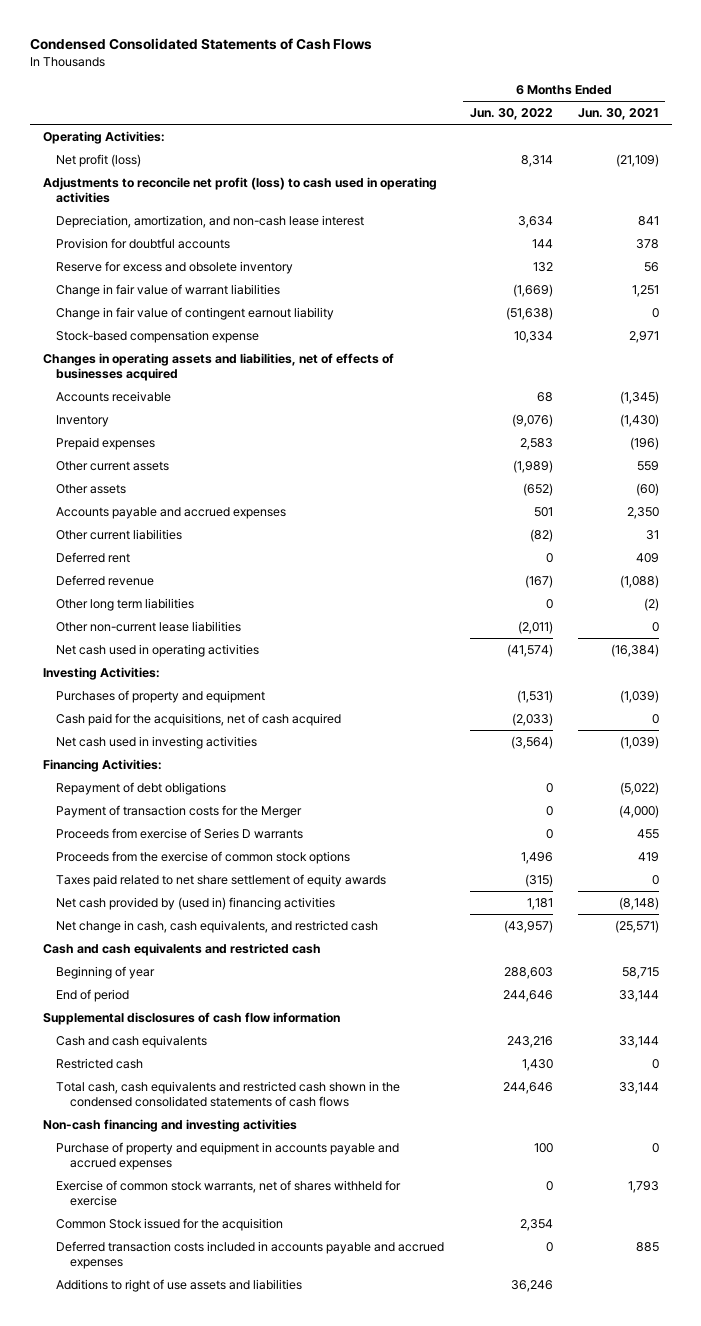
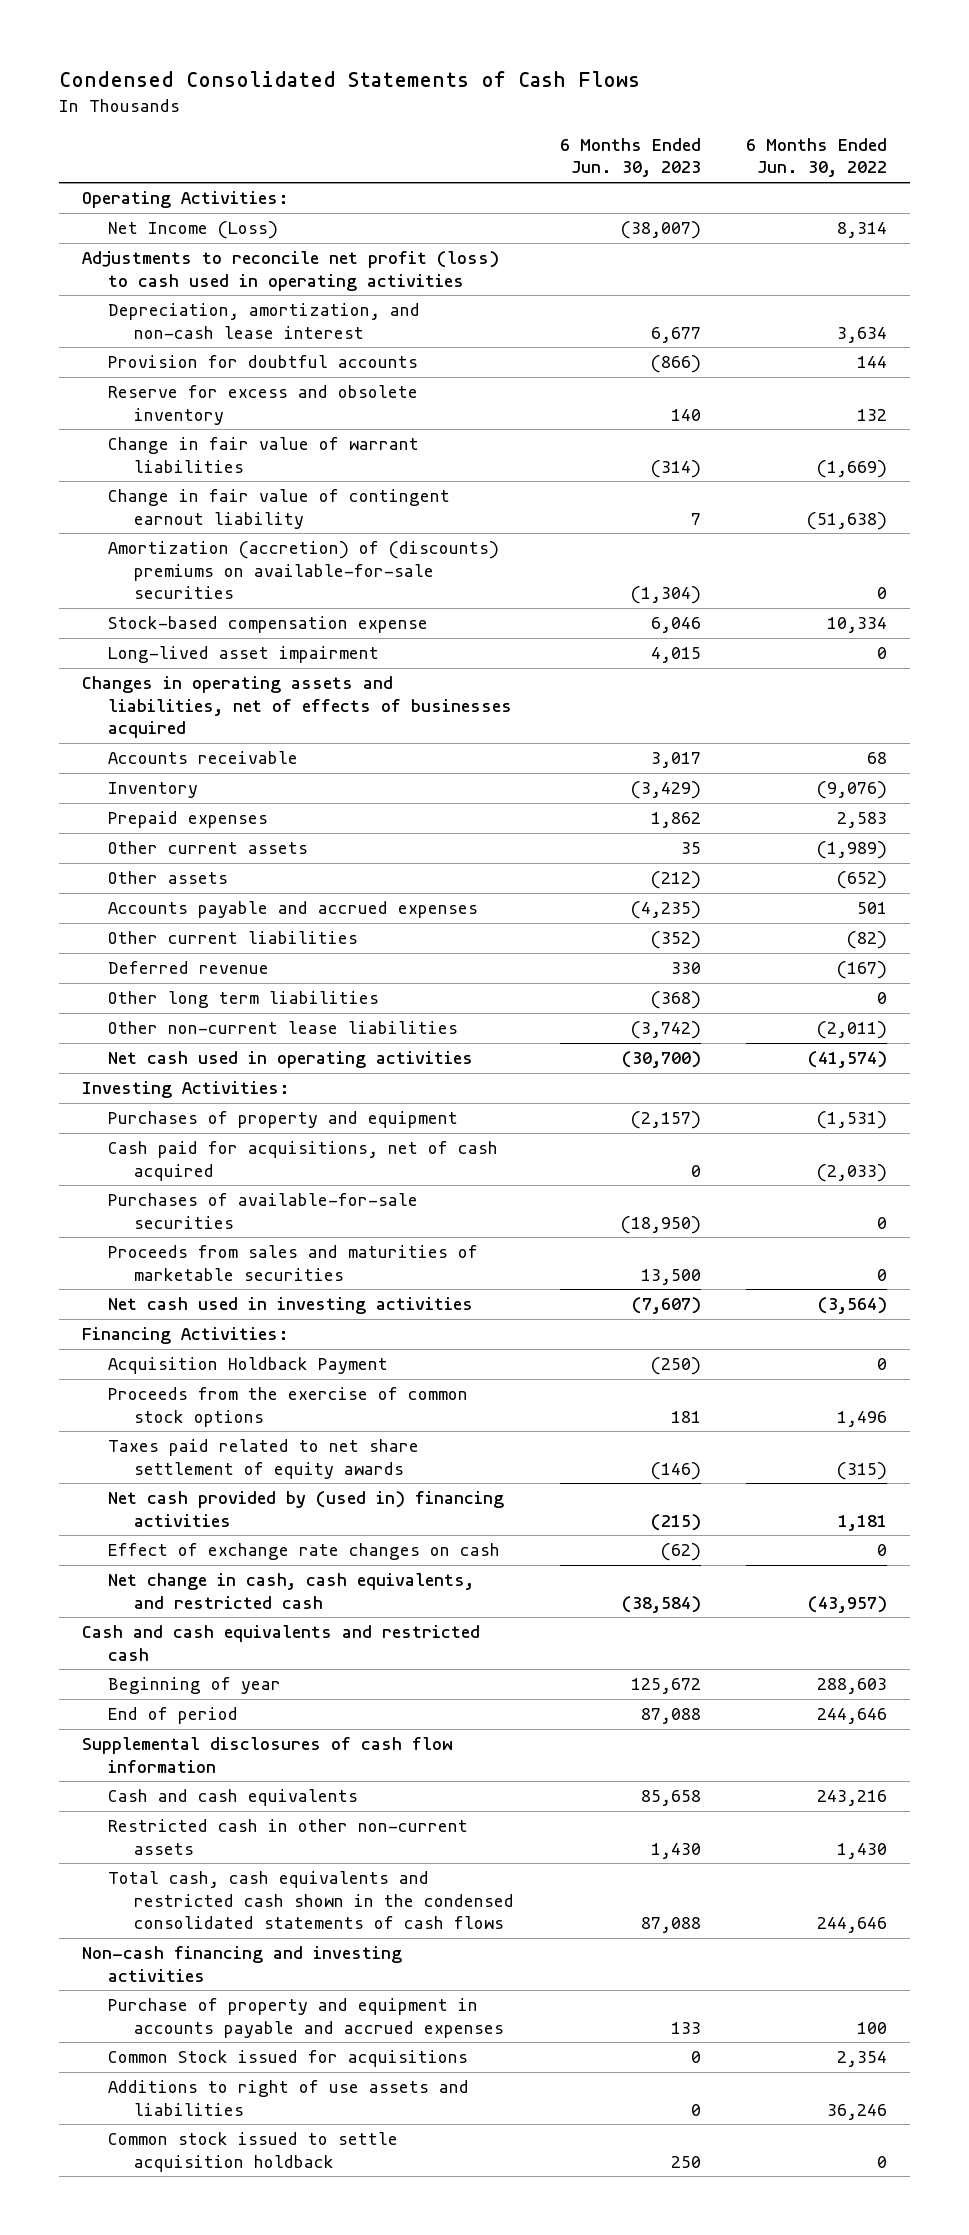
[577,108,659,121] Jun. 30, 2021 -> none
none -> [559,137,701,178] 6 Months Ended Jun. 30, 2023
[56,153,142,167] Net profit (loss) -> [107,221,278,240] Net Income (Loss)
none -> [107,541,499,599] Amortization (accretion) of (discounts) premiums on available-for-sale securities
none -> [107,646,379,664] Long-lived asset impairment
[56,551,131,563] Deferred rent -> none
[56,712,342,726] Cash paid for the acquisitions, net of cash acquired -> [107,1141,498,1181] Cash paid for acquisitions, net of cash acquired
none -> [107,1193,418,1229] Purchases of available-for-sale securities
none -> [107,1245,478,1281] Proceeds from sales and maturities of marketable securities
[56,781,227,795] Repayment of debt obligations -> none
[56,804,303,818] Payment of transaction costs for the Merger -> none
[56,827,304,839] Proceeds from exercise of Series D warrants -> none
none -> [107,1357,388,1375] Acquisition Holdback Payment
none -> [107,1543,500,1561] Effect of exchange rate changes on cash
[56,1057,144,1069] Restricted cash -> [107,1819,468,1855] Restricted cash in other non-current assets
[56,1179,402,1207] Exercise of common stock warrants, net of shares withheld for exercise -> none
[56,1240,445,1270] Deferred transaction costs included in accounts payable and accrued expenses -> none
[56,1217,284,1231] Common Stock issued for the acquisition -> [107,2050,468,2068] Common Stock issued for acquisitions
none -> [107,2132,398,2172] Common stock issued to settle acquisition holdback

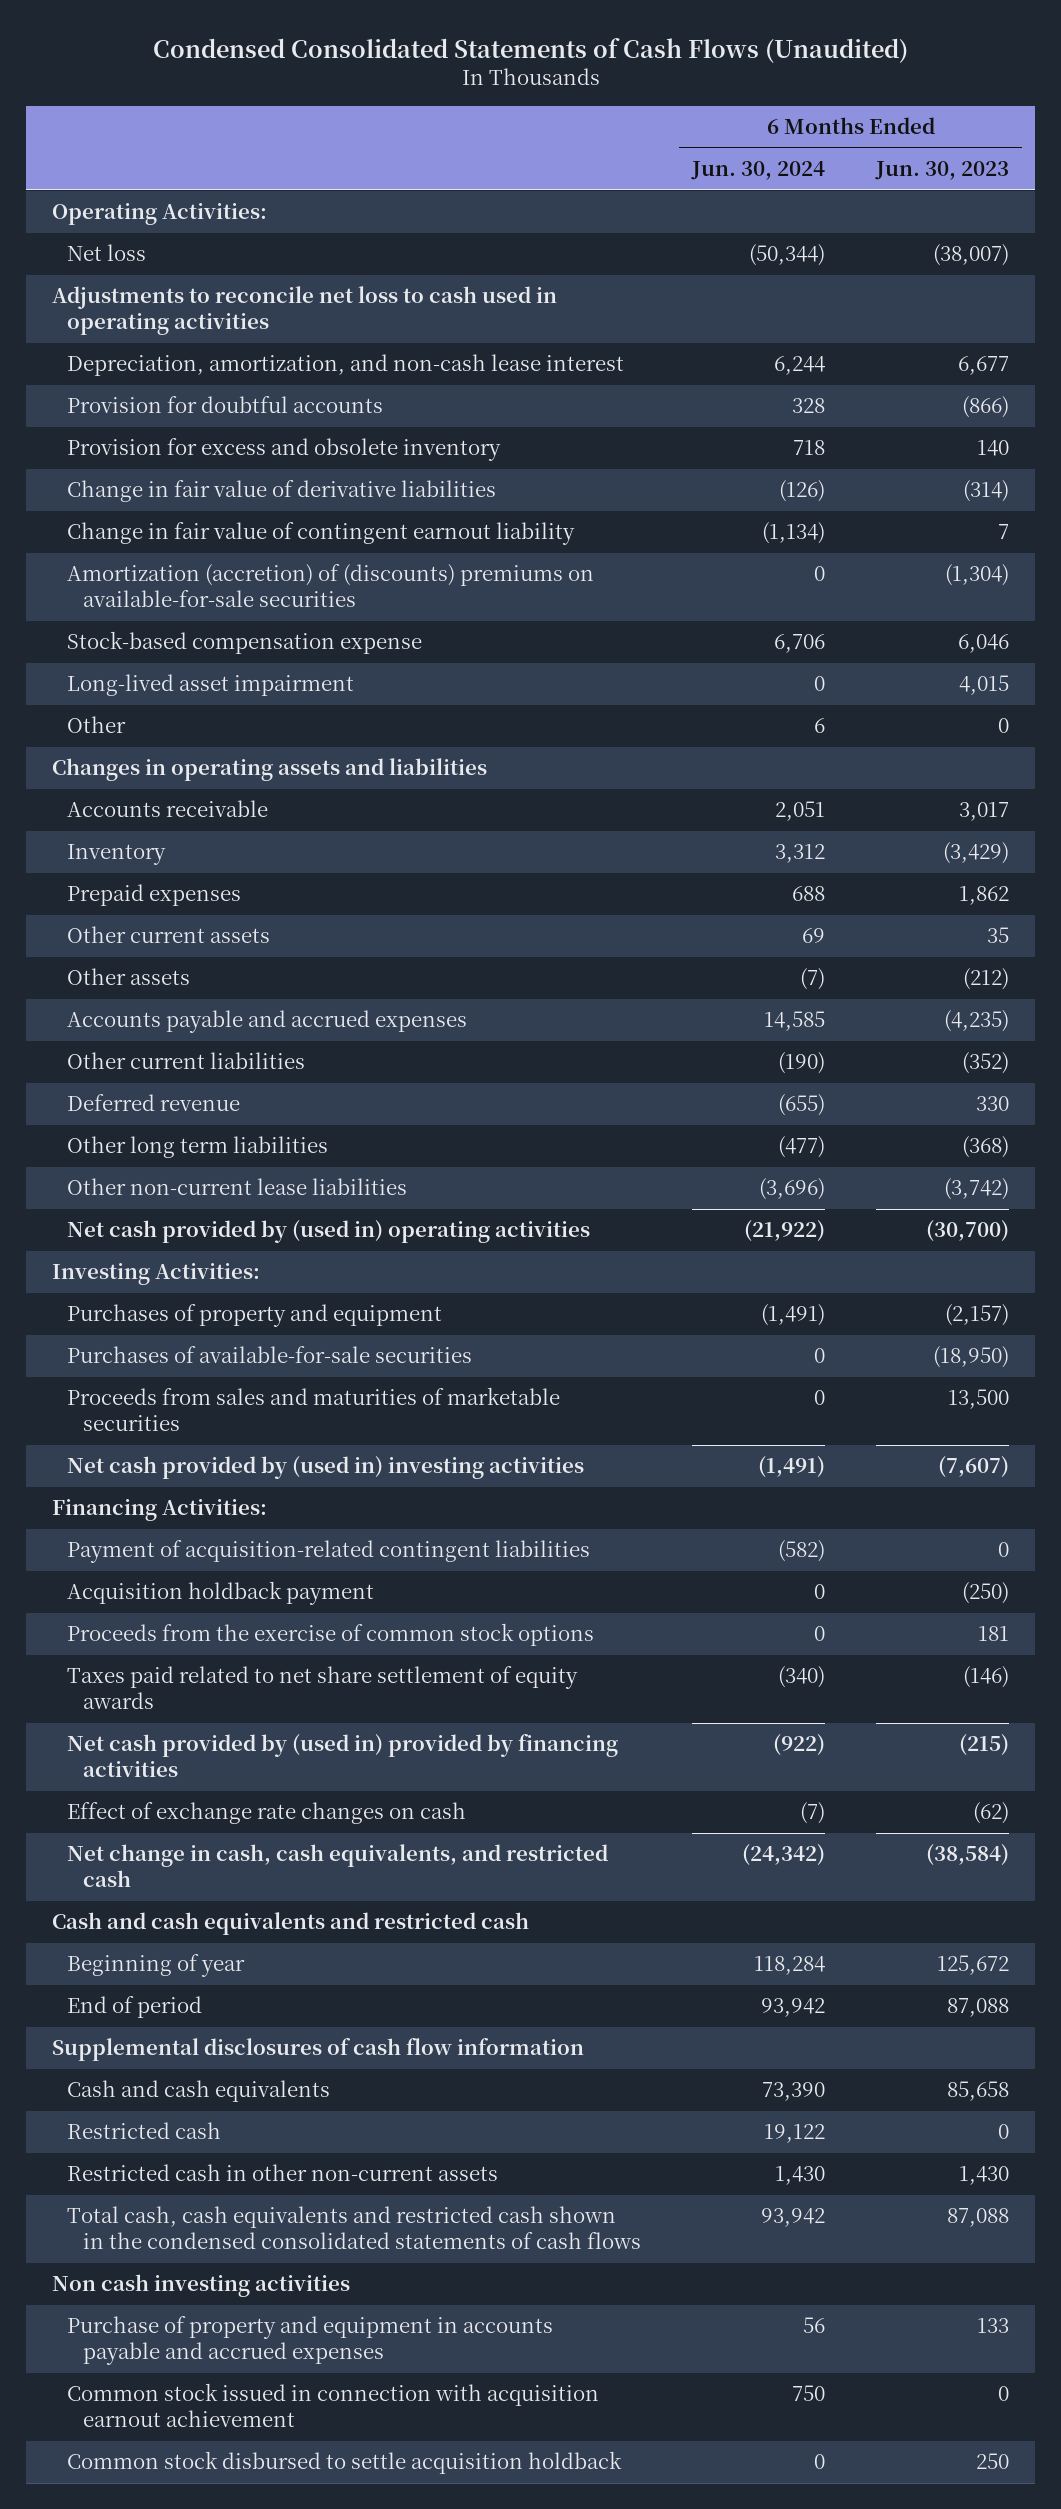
[58,70,640,87] Condensed Consolidated Statements of Cash Flows -> [152,37,908,63] Condensed Consolidated Statements of Cash Flows (Unaudited)
[746,137,888,178] 6 Months Ended Jun. 30, 2022 -> none
none -> [690,161,825,181] Jun. 30, 2024
[107,221,278,240] Net Income (Loss) -> [67,244,147,262] Net loss
[81,251,499,291] Adjustments to reconcile net profit (loss) to cash used in operating activities -> [52,286,558,336] Adjustments to reconcile net loss to cash used in operating activities
[107,385,418,425] Reserve for excess and obsolete inventory -> [67,438,502,462] Provision for excess and obsolete inventory
[107,437,419,473] Change in fair value of warrant liabilities -> [67,480,497,503] Change in fair value of derivative liabilities
none -> [67,716,127,734] Other
[81,676,512,738] Changes in operating assets and liabilities, net of effects of businesses acquired -> [52,758,488,782] Changes in operating assets and liabilities
[107,1051,473,1069] Net cash used in operating activities -> [67,1220,591,1244] Net cash provided by (used in) operating activities
[107,1141,498,1181] Cash paid for acquisitions, net of cash acquired -> none
[107,1297,473,1315] Net cash used in investing activities -> [67,1456,585,1480] Net cash provided by (used in) investing activities
none -> [67,1540,591,1564] Payment of acquisition-related contingent liabilities
[107,1357,388,1375] Acquisition Holdback Payment -> [67,1581,375,1606] Acquisition holdback payment
[107,1491,504,1527] Net cash provided by (used in) financing activities -> [67,1734,619,1778] Net cash provided by (used in) provided by financing activities
none -> [67,2122,222,2140] Restricted cash
[81,1946,402,1982] Non-cash financing and investing activities -> [52,2274,351,2298] Non cash investing activities
[107,2050,468,2068] Common Stock issued for acquisitions -> none
[107,2080,469,2116] Additions to right of use assets and liabilities -> none
none -> [67,2383,600,2428] Common stock issued in connection with acquisition earnout achievement
[107,2132,398,2172] Common stock issued to settle acquisition holdback -> [67,2451,623,2475] Common stock disbursed to settle acquisition holdback

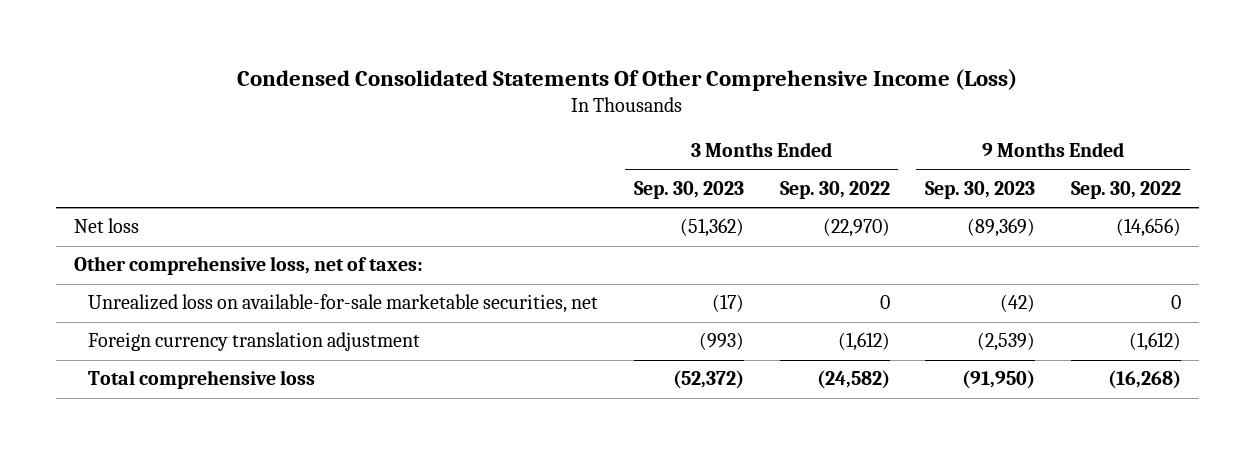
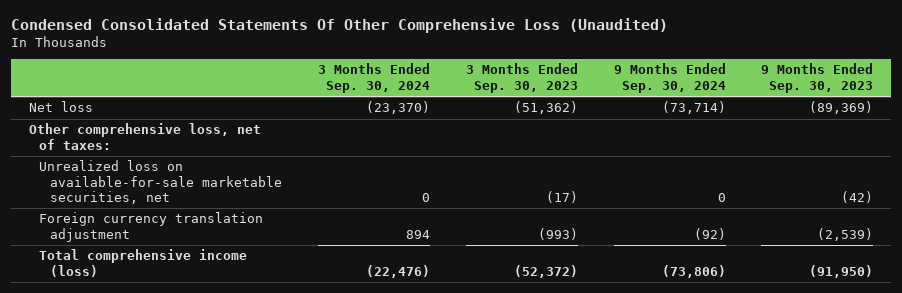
[237,69,1018,92] Condensed Consolidated Statements Of Other Comprehensive Income (Loss) -> [10,17,668,33] Condensed Consolidated Statements Of Other Comprehensive Loss (Unaudited)
[779,180,890,199] Sep. 30, 2022 -> none
[1071,180,1182,199] Sep. 30, 2022 -> none
none -> [317,63,430,93] 3 Months Ended Sep. 30, 2024
none -> [613,63,726,93] 9 Months Ended Sep. 30, 2024
[88,370,316,390] Total comprehensive loss -> [39,249,248,277] Total comprehensive income (loss)

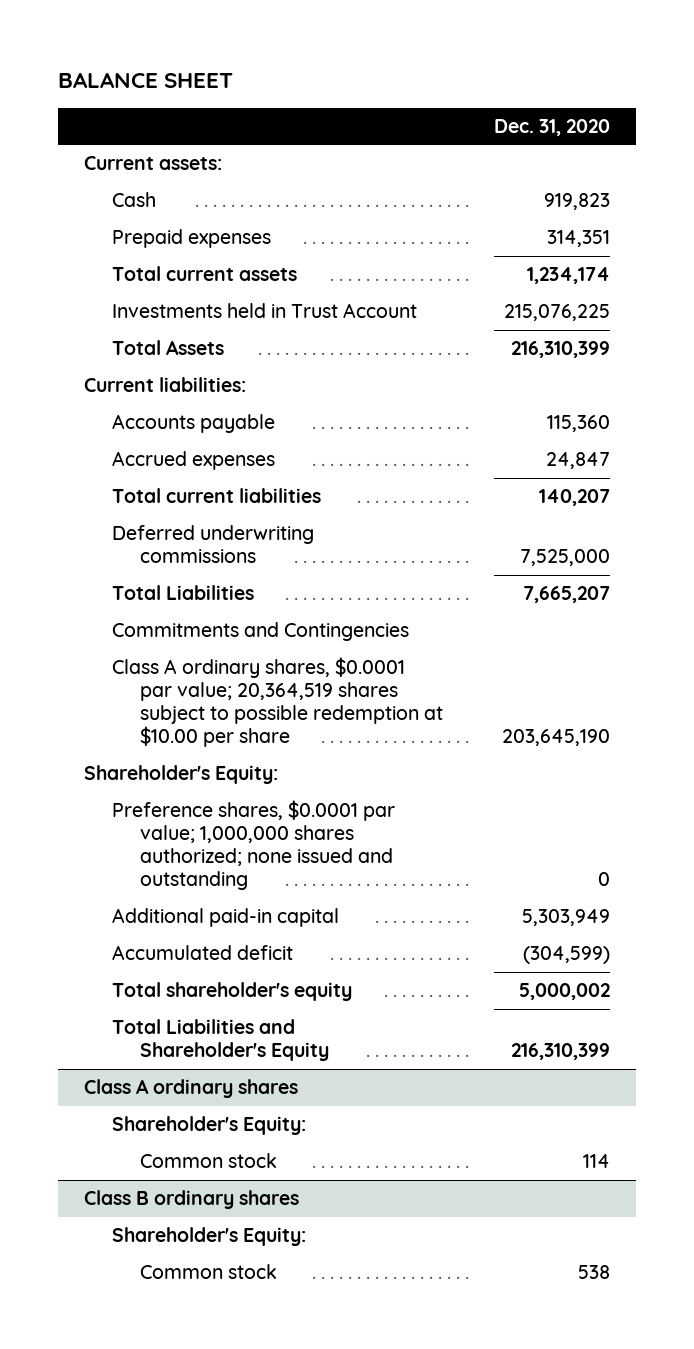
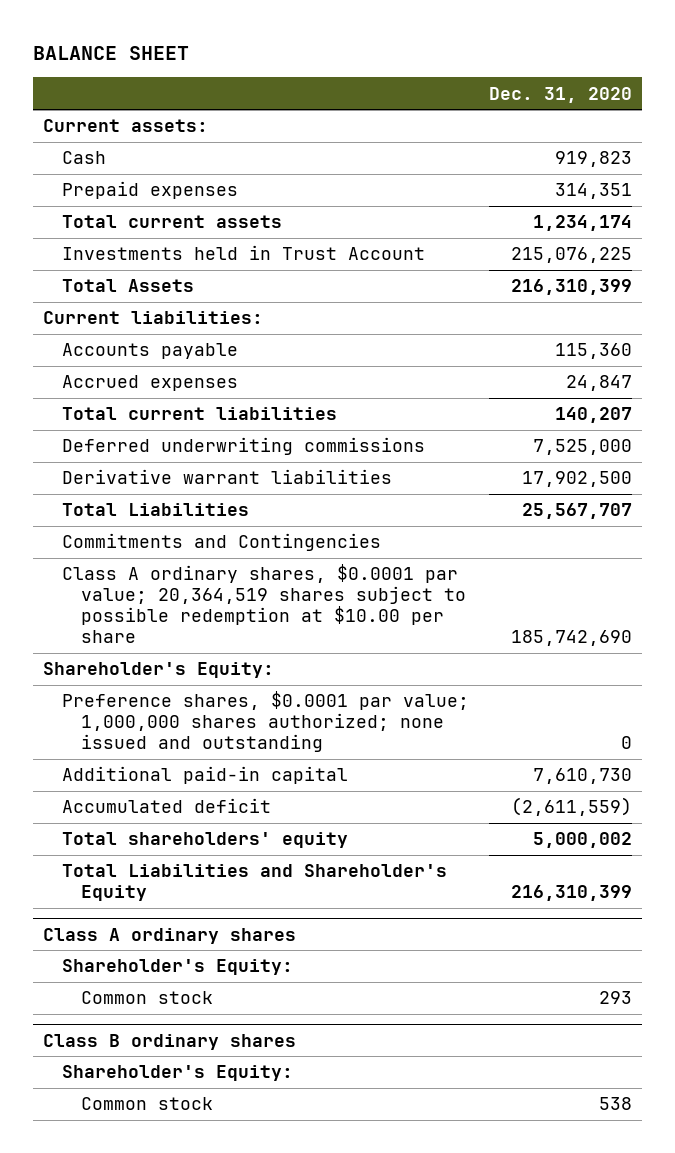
none -> [62,469,393,485] Derivative warrant liabilities
[523,586,611,604] 7,665,207 -> [521,503,632,520] 25,567,707
[502,729,611,747] 203,645,190 -> [510,630,632,647] 185,742,690
[522,909,611,927] 5,303,949 -> [532,768,632,785] 7,610,730
[523,946,611,965] (304,599) -> [510,797,632,817] (2,611,559)
[111,982,352,1002] Total shareholder's equity -> [62,832,349,849] Total shareholders' equity
[583,1154,611,1169] 114 -> [598,991,632,1005] 293

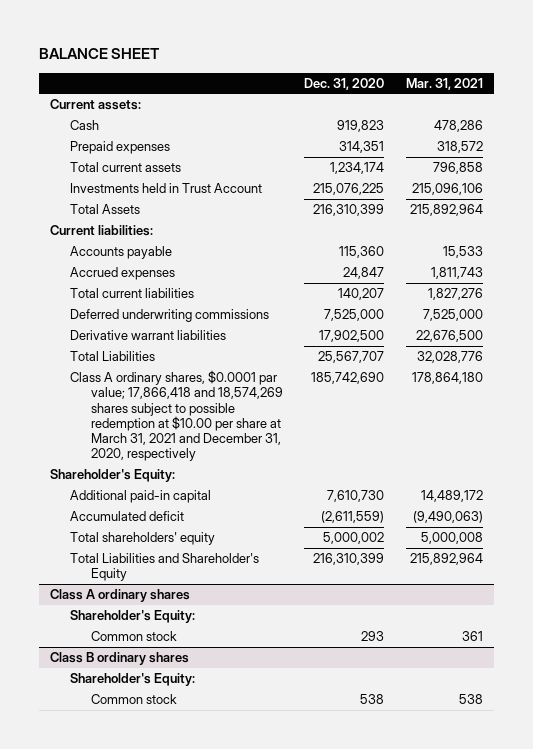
none -> [406,77,484,90] Mar. 31, 2021
[62,533,382,552] Commitments and Contingencies -> none
[62,564,467,644] Class A ordinary shares, $0.0001 par value; 20,364,519 shares subject to possible redemption at $10.00 per share -> [70,370,283,462] Class A ordinary shares, $0.0001 par value; 17,866,418 and 18,574,269 shares subject to possible redemption at $10.00 per share at March 31, 2021 and December 31, 2020, respectively
[62,691,470,753] Preference shares, $0.0001 par value; 1,000,000 shares authorized; none issued and outstanding -> none

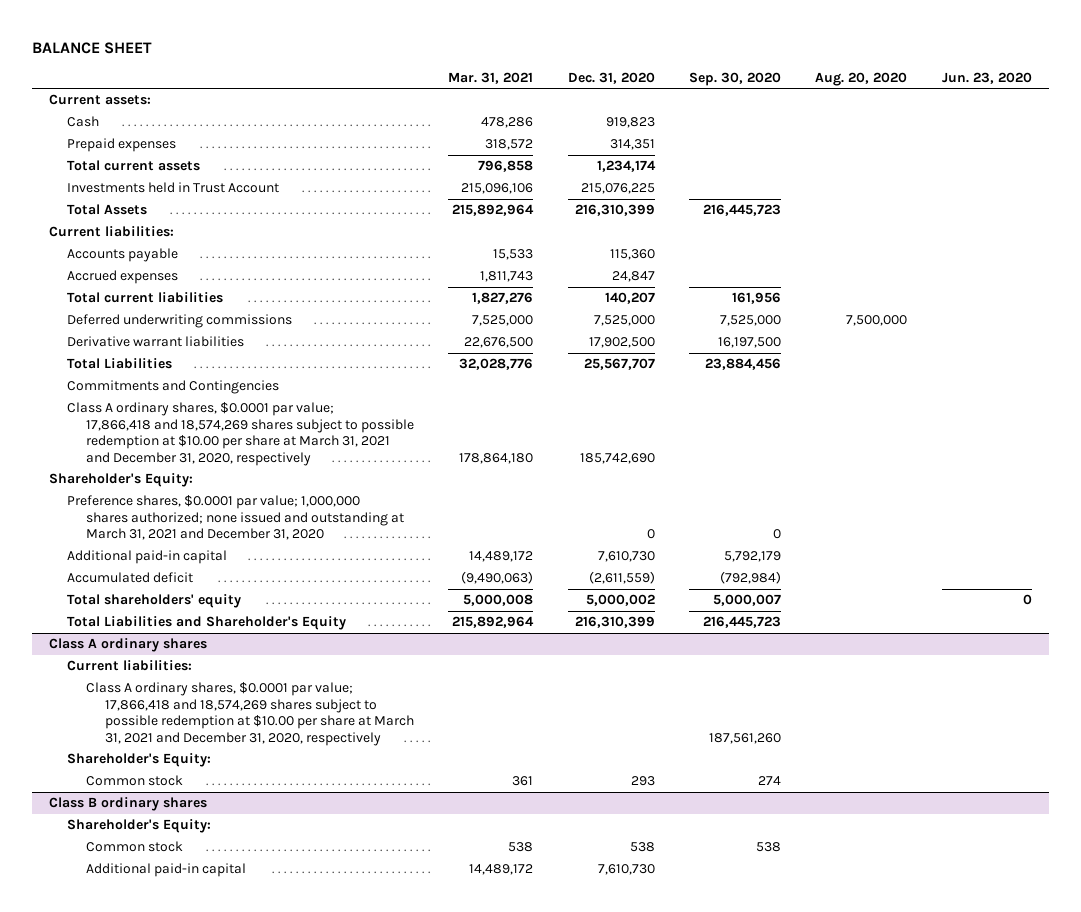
none -> [689,71,782,86] Sep. 30, 2020
none -> [815,71,908,86] Aug. 20, 2020
none -> [941,71,1032,84] Jun. 23, 2020
none -> [67,380,280,395] Commitments and Contingencies
none -> [67,495,404,541] Preference shares, $0.0001 par value; 1,000,000 shares authorized; none issued and outstanding at March 31, 2021 and December 31, 2020
none -> [67,660,193,672] Current liabilities:
none -> [85,682,414,746] Class A ordinary shares, $0.0001 par value; 17,866,418 and 18,574,269 shares subject to possible redemption at $10.00 per share at March 31, 2021 and December 31, 2020, respectively
none -> [85,863,246,878] Additional paid-in capital

